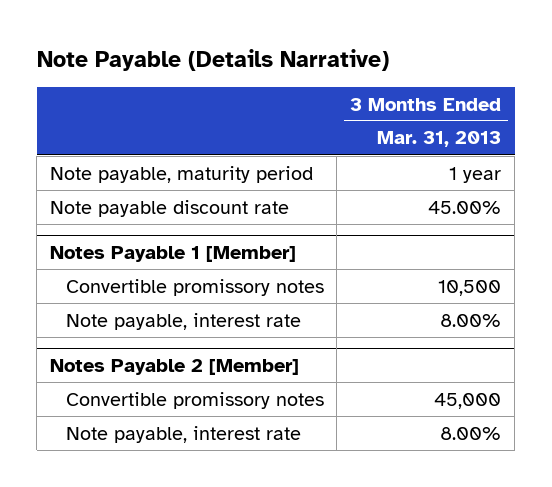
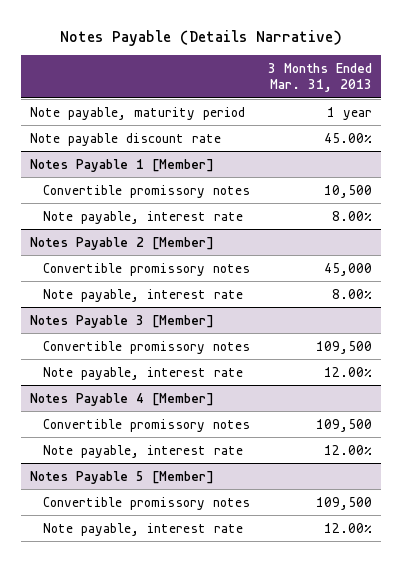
[36,49,389,72] Note Payable (Details Narrative) -> [59,29,342,46] Notes Payable (Details Narrative)
none -> [29,314,214,328] Notes Payable 3 [Member]
none -> [43,340,251,354] Convertible promissory notes
none -> [43,366,244,380] Note payable, interest rate
none -> [29,392,214,406] Notes Payable 4 [Member]
none -> [43,418,251,432] Convertible promissory notes
none -> [43,444,244,458] Note payable, interest rate
none -> [29,470,214,484] Notes Payable 5 [Member]
none -> [43,496,251,510] Convertible promissory notes
none -> [43,522,244,536] Note payable, interest rate

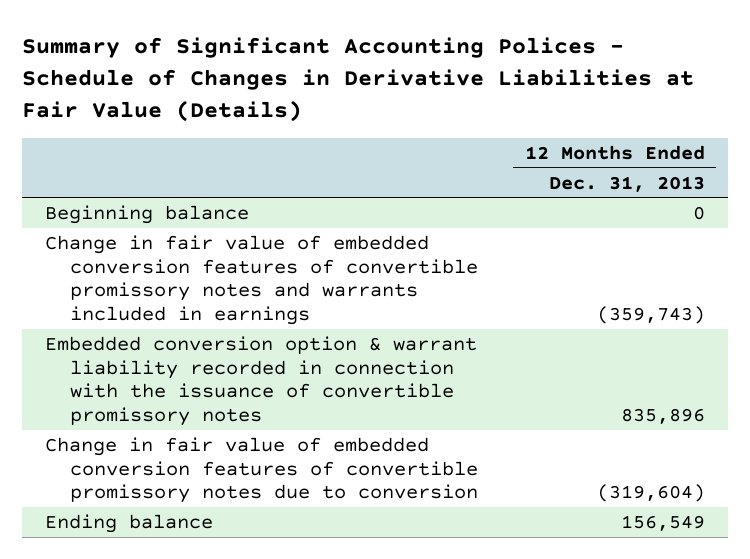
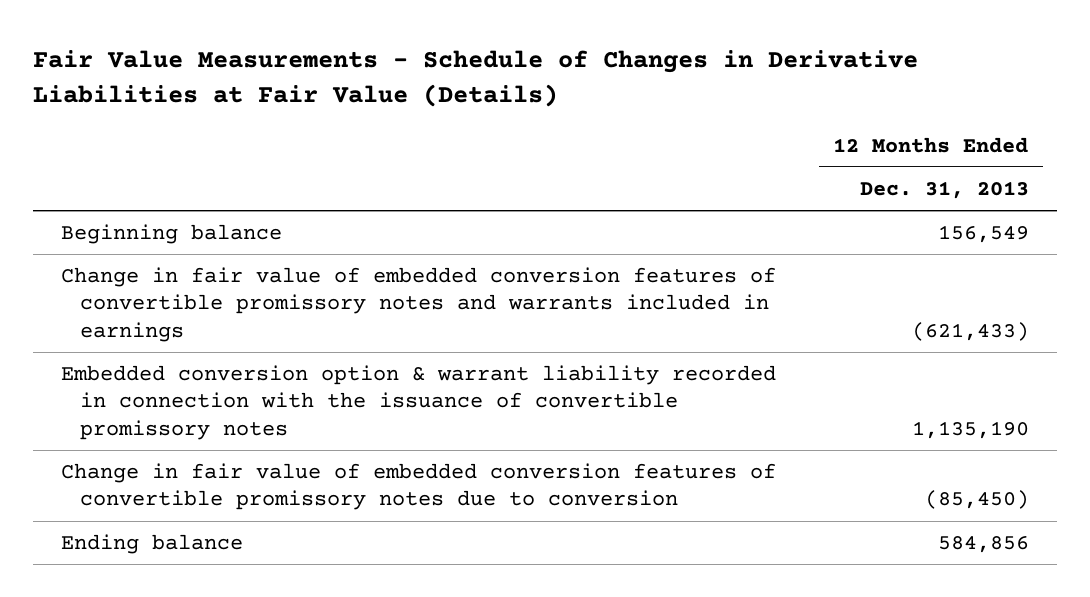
[21,37,694,123] Summary of Significant Accounting Polices - Schedule of Changes in Derivative Liabilities at Fair Value (Details) -> [32,50,918,107] Fair Value Measurements - Schedule of Changes in Derivative Liabilities at Fair Value (Details)
[692,205,705,220] 0 -> [937,225,1029,244] 156,549
[596,306,705,325] (359,743) -> [911,321,1029,341] (621,433)
[620,408,705,425] 835,896 -> [911,420,1029,439] 1,135,190
[596,484,705,503] (319,604) -> [924,490,1029,510] (85,450)
[620,514,705,531] 156,549 -> [937,536,1029,554] 584,856

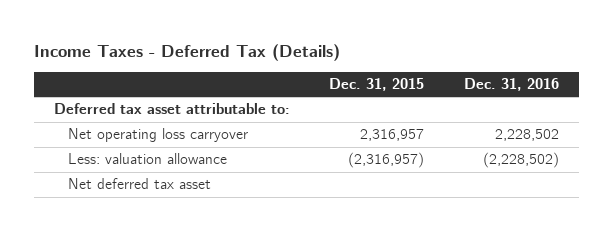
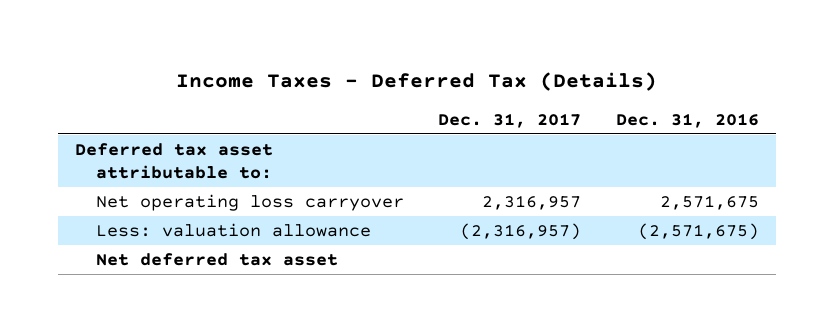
[329,78,425,92] Dec. 31, 2015 -> none
none -> [438,113,582,129] Dec. 31, 2017
[494,129,559,142] 2,228,502 -> [659,194,759,210] 2,571,675
[482,152,559,169] (2,228,502) -> [637,222,759,240] (2,571,675)

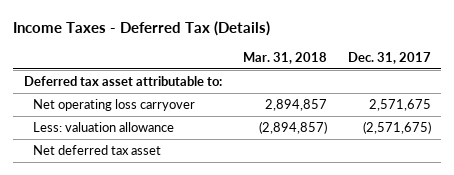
[615,113,759,129] Dec. 31, 2016 -> none
none -> [242,51,327,64] Mar. 31, 2018
[482,194,582,210] 2,316,957 -> [368,99,431,112] 2,571,675
[460,222,582,240] (2,316,957) -> [362,121,431,135] (2,571,675)

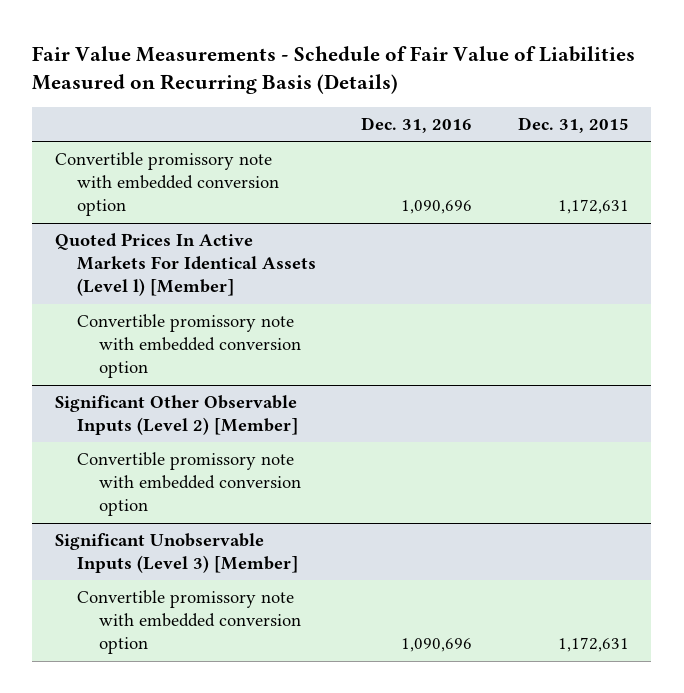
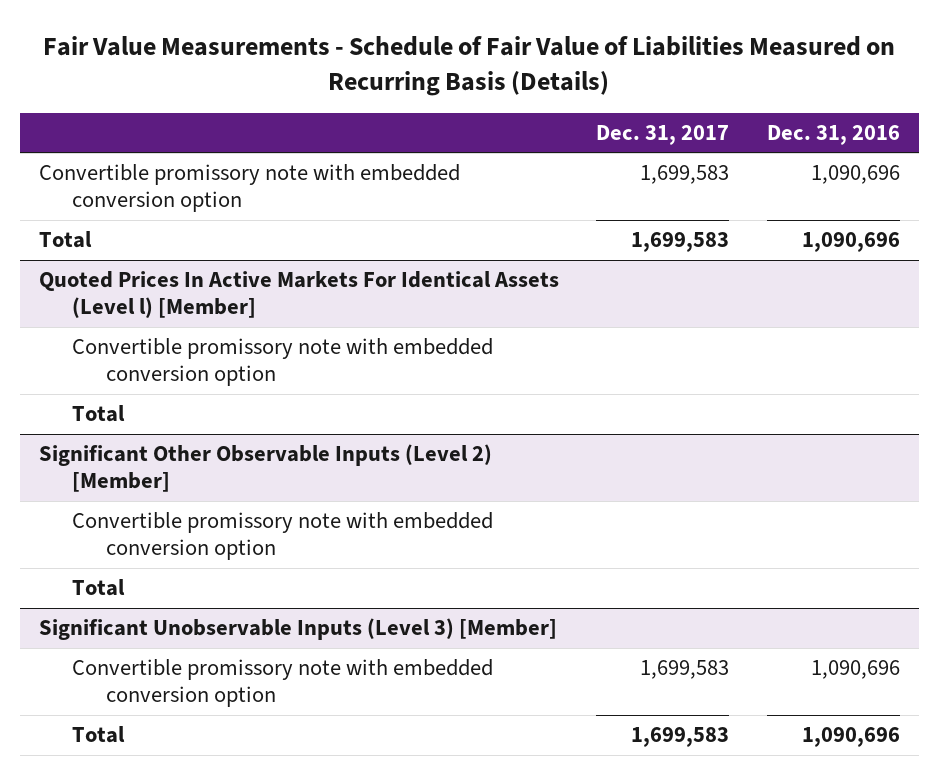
[517,117,629,134] Dec. 31, 2015 -> none
none -> [596,125,730,146] Dec. 31, 2017
none -> [38,231,92,249] Total
none -> [72,405,126,423] Total
none -> [72,579,126,597] Total
none -> [72,726,126,744] Total

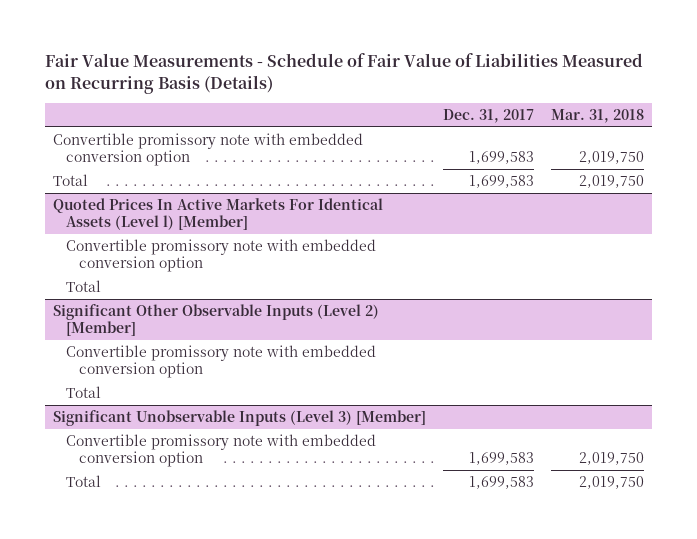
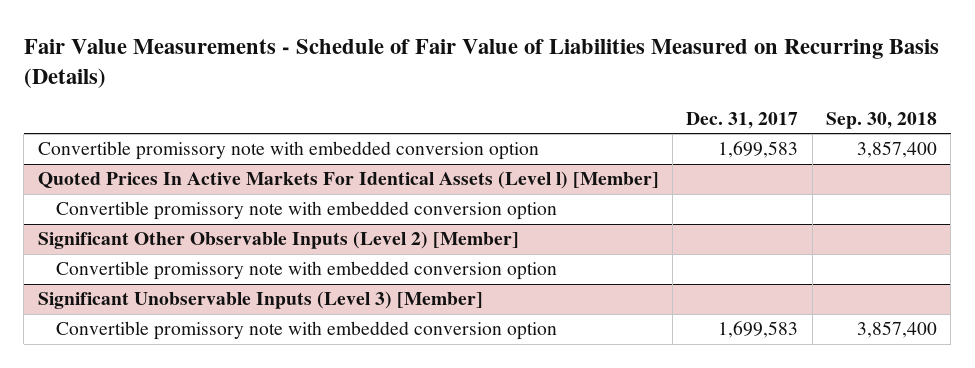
[550,108,644,123] Mar. 31, 2018 -> none
none -> [825,111,937,129] Sep. 30, 2018
[53,174,89,187] Total -> none
[66,280,102,293] Total -> none
[66,386,102,399] Total -> none
[66,475,102,488] Total -> none

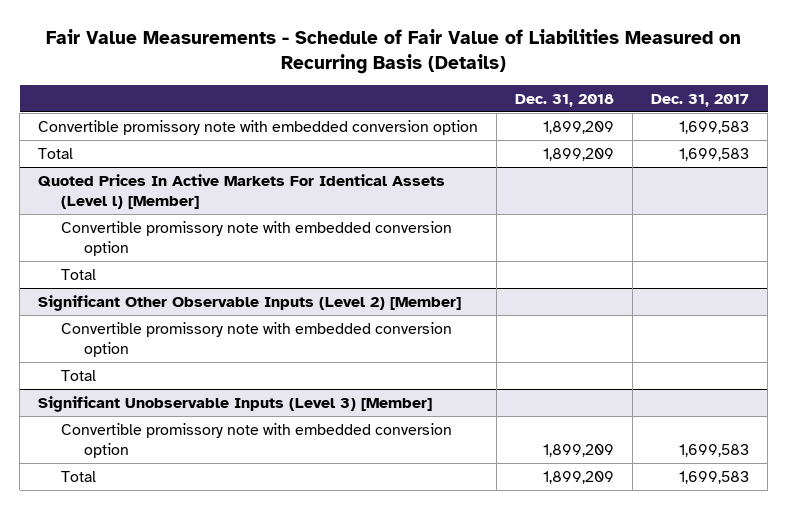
[825,111,937,129] Sep. 30, 2018 -> none
none -> [515,93,615,107] Dec. 31, 2018
none -> [38,147,74,159] Total
none -> [61,268,97,280] Total
none -> [61,369,97,381] Total
none -> [61,470,97,482] Total

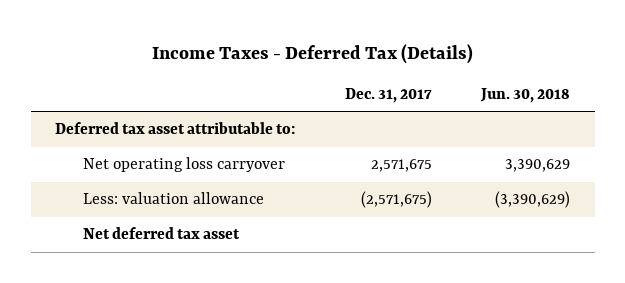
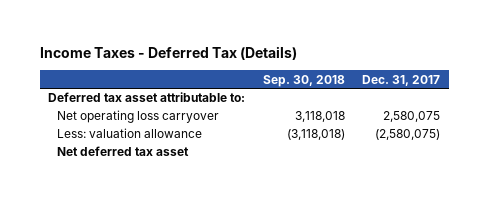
[479,88,570,104] Jun. 30, 2018 -> none
none -> [262,74,345,87] Sep. 30, 2018
[370,159,432,173] 2,571,675 -> [383,111,441,123] 2,580,075
[360,191,432,209] (2,571,675) -> [375,129,441,141] (2,580,075)

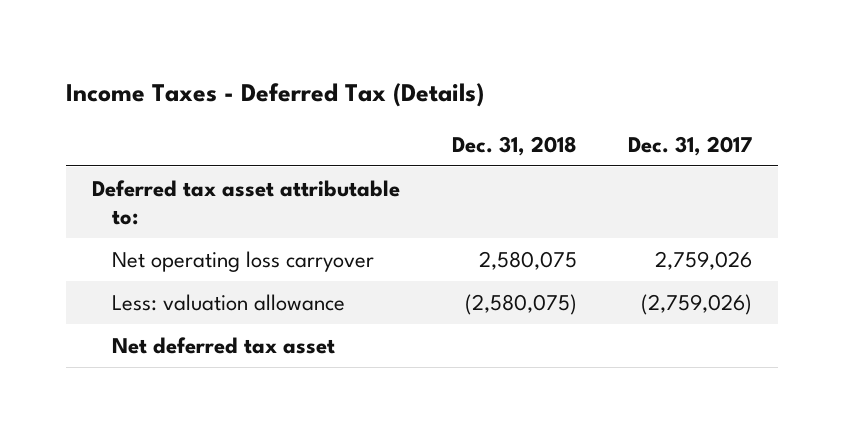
[262,74,345,87] Sep. 30, 2018 -> none
none -> [451,135,577,156] Dec. 31, 2018
[383,111,441,123] 2,580,075 -> [655,250,753,270] 2,759,026
[375,129,441,141] (2,580,075) -> [641,293,753,315] (2,759,026)

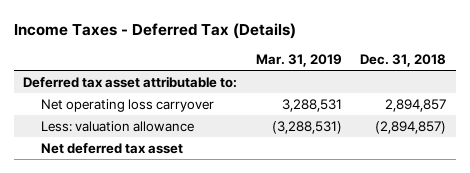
[628,135,753,156] Dec. 31, 2017 -> none
none -> [255,54,342,68] Mar. 31, 2019
[478,250,577,270] 2,580,075 -> [385,98,447,112] 2,894,857
[464,293,577,315] (2,580,075) -> [375,120,447,134] (2,894,857)

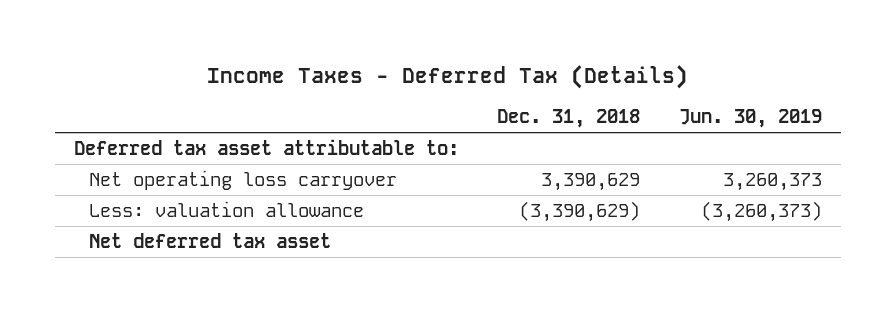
[255,54,342,68] Mar. 31, 2019 -> none
none -> [678,109,822,129] Jun. 30, 2019
[385,98,447,112] 2,894,857 -> [541,172,641,191] 3,390,629
[375,120,447,134] (2,894,857) -> [519,200,641,222] (3,390,629)

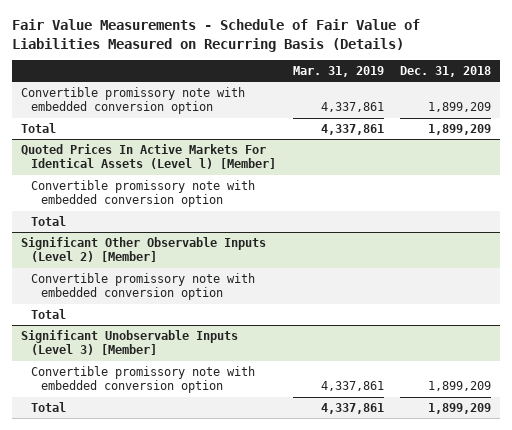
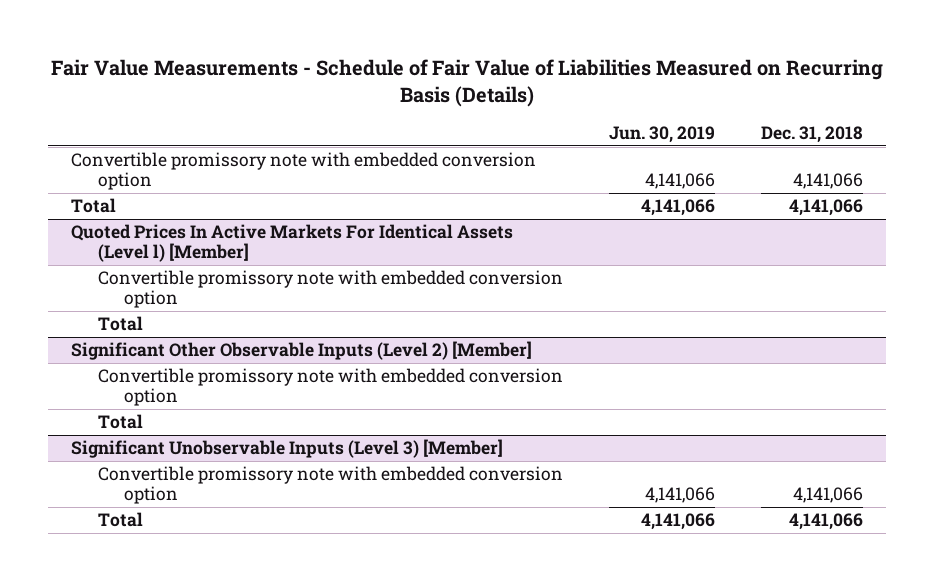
[292,65,384,77] Mar. 31, 2019 -> none
none -> [608,125,715,143] Jun. 30, 2019
[428,102,492,113] 1,899,209 -> [792,173,863,190] 4,141,066
[428,123,492,135] 1,899,209 -> [788,199,863,217] 4,141,066
[428,381,492,392] 1,899,209 -> [792,487,863,504] 4,141,066
[428,402,492,414] 1,899,209 -> [788,513,863,531] 4,141,066

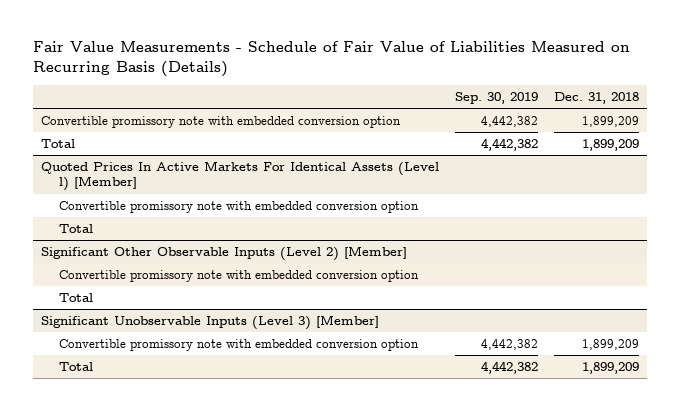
[608,125,715,143] Jun. 30, 2019 -> none
none -> [455,91,539,104] Sep. 30, 2019
[792,173,863,190] 4,141,066 -> [582,116,640,128] 1,899,209
[788,199,863,217] 4,141,066 -> [582,139,640,152] 1,899,209
[792,487,863,504] 4,141,066 -> [582,339,640,351] 1,899,209
[788,513,863,531] 4,141,066 -> [582,362,640,375] 1,899,209

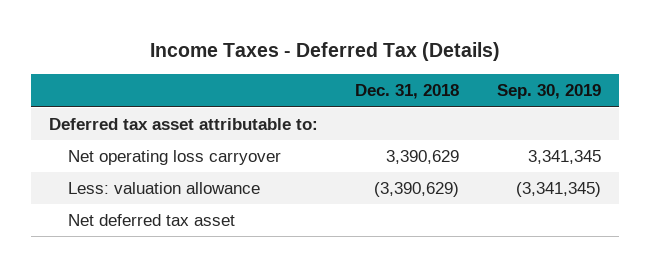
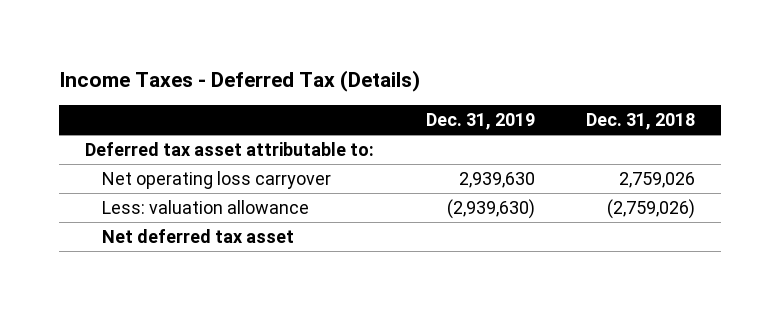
[496,84,601,100] Sep. 30, 2019 -> none
none -> [425,113,535,131] Dec. 31, 2019
[386,150,460,165] 3,390,629 -> [619,171,696,188] 2,759,026
[374,182,460,198] (3,390,629) -> [607,198,696,219] (2,759,026)

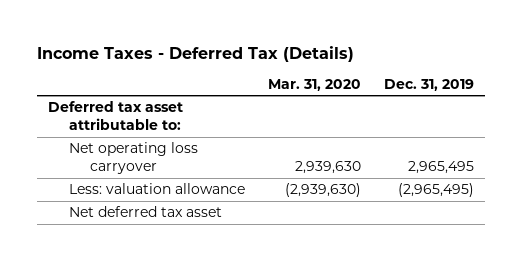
[586,113,696,131] Dec. 31, 2018 -> none
none -> [267,78,361,91] Mar. 31, 2020
[458,171,535,188] 2,939,630 -> [407,161,474,175] 2,965,495
[446,198,535,219] (2,939,630) -> [397,183,474,198] (2,965,495)

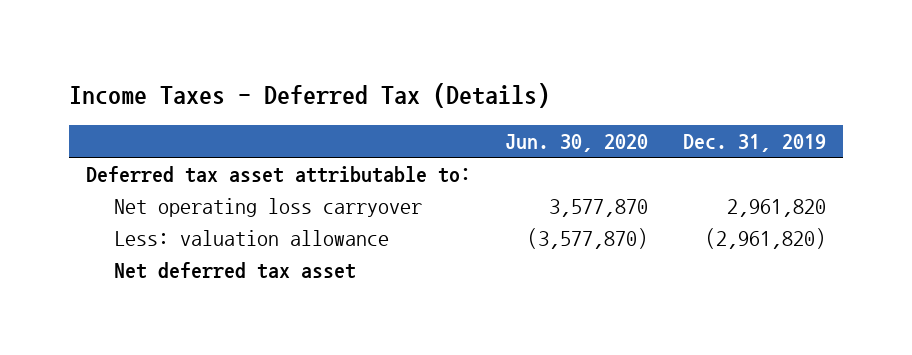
[267,78,361,91] Mar. 31, 2020 -> none
none -> [505,134,649,153] Jun. 30, 2020
[407,161,474,175] 2,965,495 -> [726,199,826,218] 2,961,820
[397,183,474,198] (2,965,495) -> [704,228,826,250] (2,961,820)

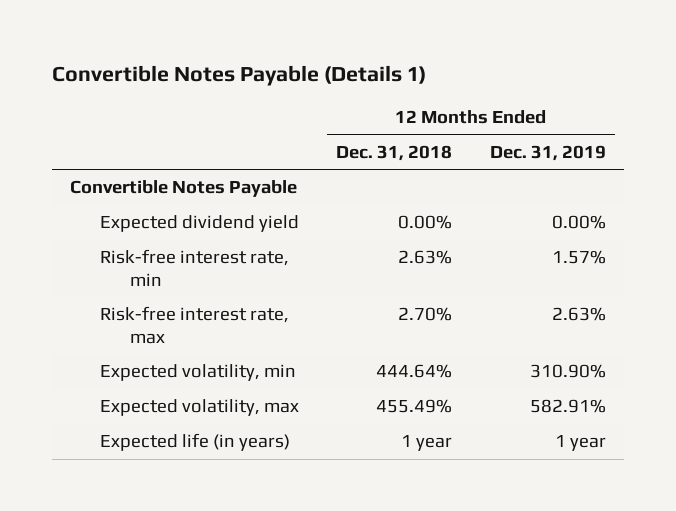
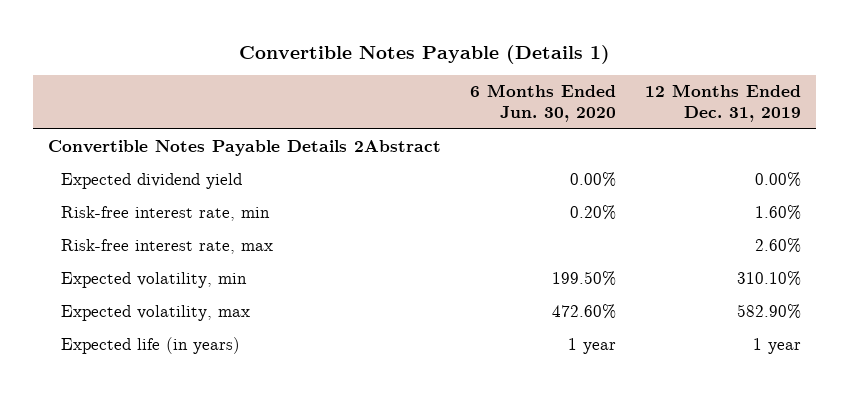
[336,144,453,161] Dec. 31, 2018 -> none
none -> [470,84,617,122] 6 Months Ended Jun. 30, 2020
[70,180,298,198] Convertible Notes Payable -> [47,140,441,157] Convertible Notes Payable Details 2Abstract
[551,250,606,265] 1.57% -> [755,205,802,221] 1.60%
[551,307,606,322] 2.63% -> [755,238,802,254] 2.60%
[529,364,606,379] 310.90% -> [737,271,802,287] 310.10%
[529,399,606,414] 582.91% -> [737,304,802,320] 582.90%

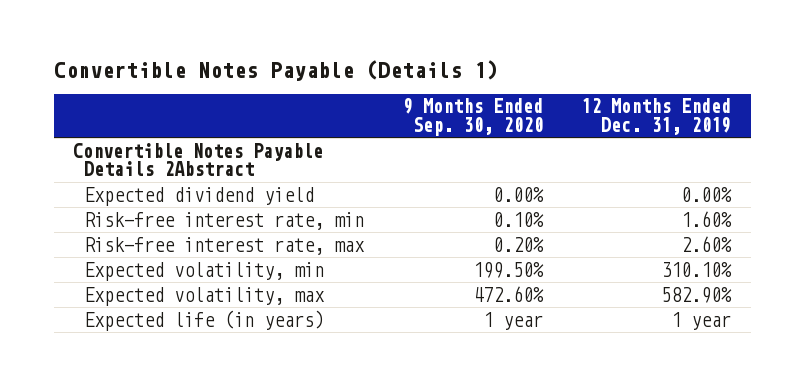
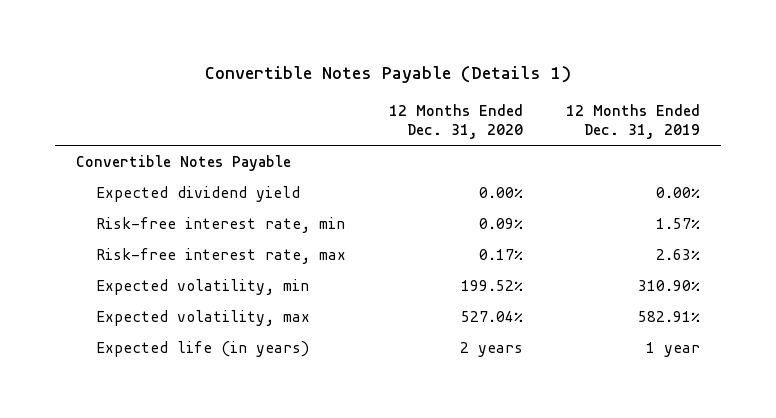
[402,98,543,136] 9 Months Ended Sep. 30, 2020 -> none
none -> [388,103,523,139] 12 Months Ended Dec. 31, 2020
[73,142,324,177] Convertible Notes Payable Details 2Abstract -> [76,155,292,172] Convertible Notes Payable
[681,210,733,227] 1.60% -> [655,218,700,230] 1.57%
[681,235,733,252] 2.60% -> [655,249,700,261] 2.63%
[661,261,733,277] 310.10% -> [637,280,700,292] 310.90%
[661,286,733,303] 582.90% -> [637,311,700,323] 582.91%

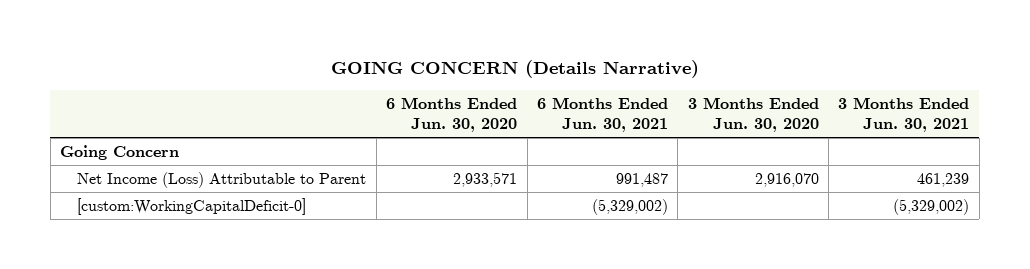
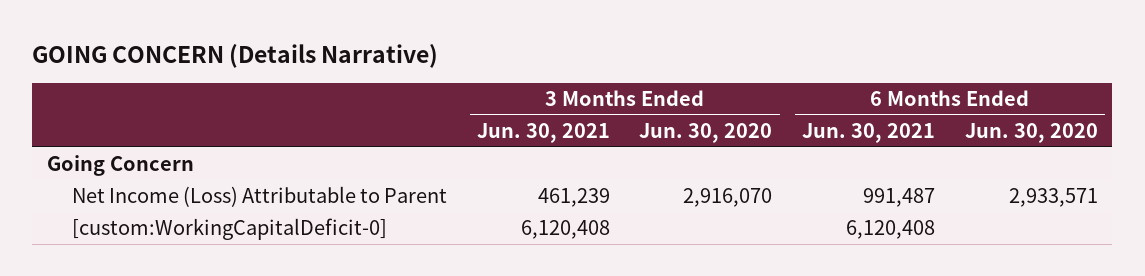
[591,198,668,215] (5,329,002) -> [846,220,936,240] 6,120,408
[893,198,970,215] (5,329,002) -> [520,220,610,240] 6,120,408

